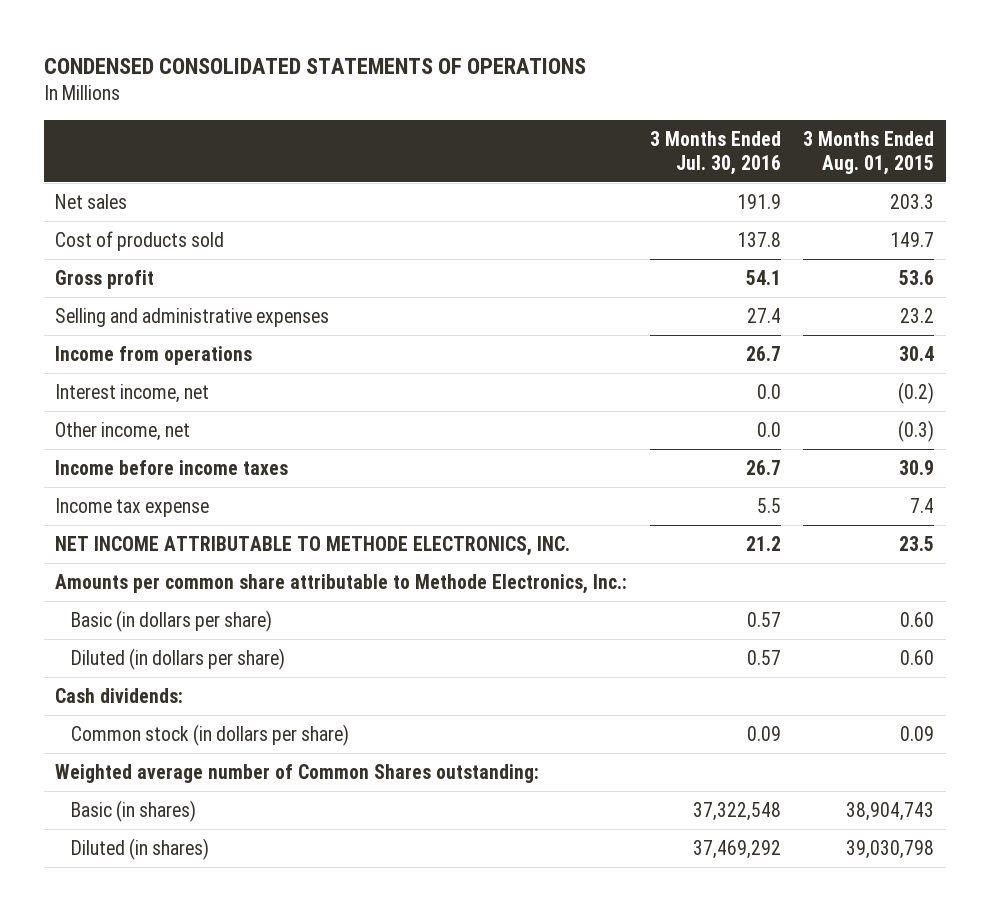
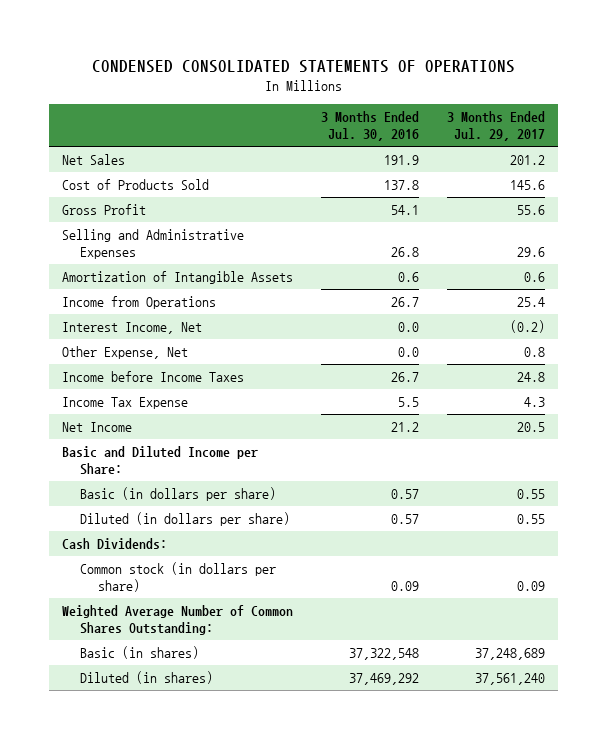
[803,130,935,175] 3 Months Ended Aug. 01, 2015 -> none
none -> [446,111,545,142] 3 Months Ended Jul. 29, 2017
[55,193,128,209] Net sales -> [62,154,126,166] Net Sales
[55,230,225,251] Cost of products sold -> [62,179,210,191] Cost of Products Sold
[55,269,155,289] Gross profit -> [62,204,147,216] Gross Profit
[55,307,330,327] Selling and administrative expenses -> [62,229,245,260] Selling and Administrative Expenses
[746,307,781,323] 27.4 -> [391,247,420,258] 26.8
none -> [62,271,294,285] Amortization of Intangible Assets
[55,345,253,365] Income from operations -> [62,296,217,310] Income from Operations
[55,383,210,403] Interest income, net -> [62,322,203,335] Interest Income, Net
[55,421,191,441] Other income, net -> [62,346,189,360] Other Expense, Net
[55,459,289,475] Income before income taxes -> [62,371,245,383] Income before Income Taxes
[55,497,210,517] Income tax expense -> [62,397,189,410] Income Tax Expense
[55,535,571,556] NET INCOME ATTRIBUTABLE TO METHODE ELECTRONICS, INC. -> [62,422,133,433] Net Income
[55,573,628,594] Amounts per common share attributable to Methode Electronics, Inc.: -> [62,446,259,476] Basic and Diluted Income per Share:
[55,687,184,703] Cash dividends: -> [62,538,168,550] Cash Dividends:
[55,763,540,783] Weighted average number of Common Shares outstanding: -> [62,605,294,636] Weighted Average Number of Common Shares Outstanding:

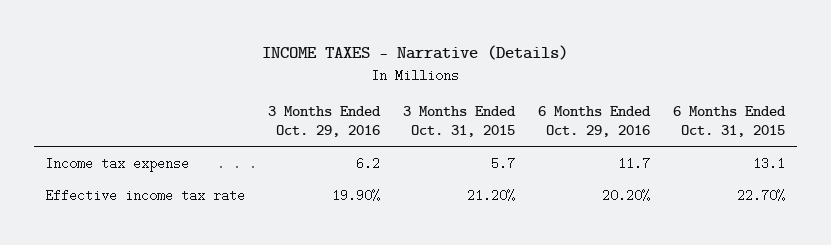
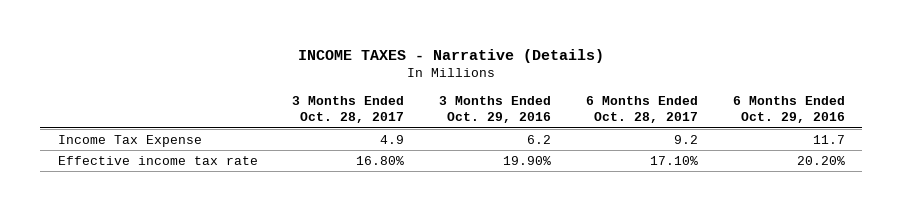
[403,106,517,138] 3 Months Ended Oct. 31, 2015 -> none
[673,106,787,138] 6 Months Ended Oct. 31, 2015 -> none
none -> [292,95,405,124] 3 Months Ended Oct. 28, 2017
none -> [586,95,699,124] 6 Months Ended Oct. 28, 2017
[45,156,190,172] Income tax expense -> [57,134,202,147] Income Tax Expense

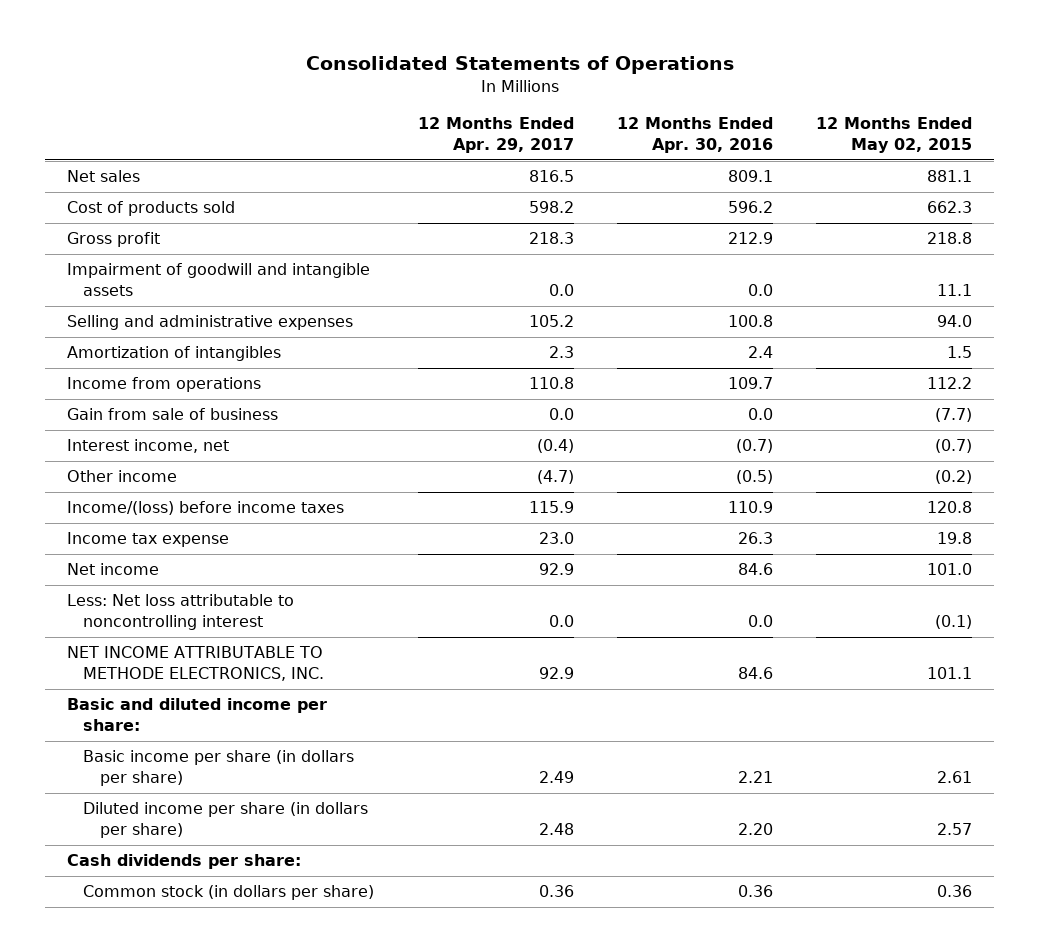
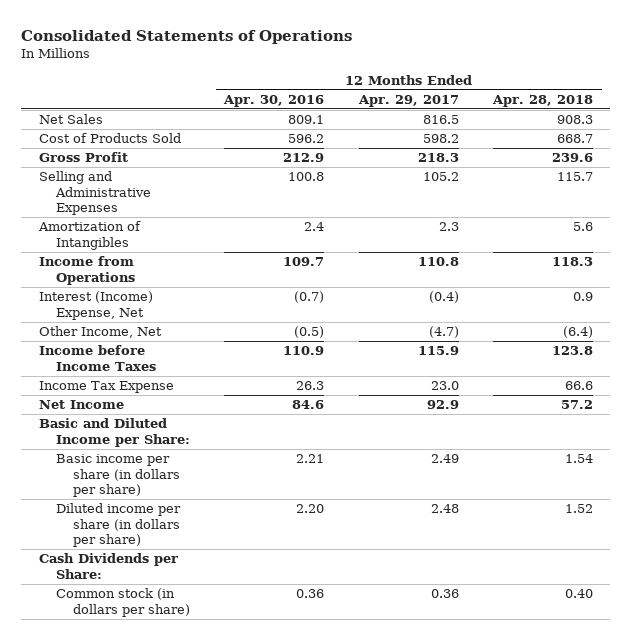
[816,117,973,154] 12 Months Ended May 02, 2015 -> none
none -> [492,94,594,107] Apr. 28, 2018
[66,263,370,297] Impairment of goodwill and intangible assets -> none
[66,408,278,421] Gain from sale of business -> none
[66,563,159,576] Net income -> none
[66,594,294,631] Less: Net loss attributable to noncontrolling interest -> none
[66,170,140,183] Net sales -> [38,114,103,125] Net Sales
[66,201,235,217] Cost of products sold -> [38,133,181,144] Cost of Products Sold
[66,232,160,248] Gross profit -> [38,152,128,163] Gross Profit
[66,315,353,331] Selling and administrative expenses -> [38,171,151,216] Selling and Administrative Expenses
[66,346,281,362] Amortization of intangibles -> [37,221,141,250] Amortization of Intangibles
[66,377,261,393] Income from operations -> [38,256,135,285] Income from Operations
[66,439,229,454] Interest income, net -> [38,291,153,320] Interest (Income) Expense, Net
[66,470,177,483] Other income -> [38,326,162,339] Other Income, Net
[66,501,344,516] Income/(loss) before income taxes -> [38,345,156,371] Income before Income Taxes
[66,532,229,548] Income tax expense -> [38,381,174,394] Income Tax Expense
[66,646,325,682] NET INCOME ATTRIBUTABLE TO METHODE ELECTRONICS, INC. -> [38,400,124,410] Net Income
[66,698,327,732] Basic and diluted income per share: -> [38,418,190,447] Basic and Diluted Income per Share:
[66,854,301,870] Cash dividends per share: -> [38,553,178,579] Cash Dividends per Share:

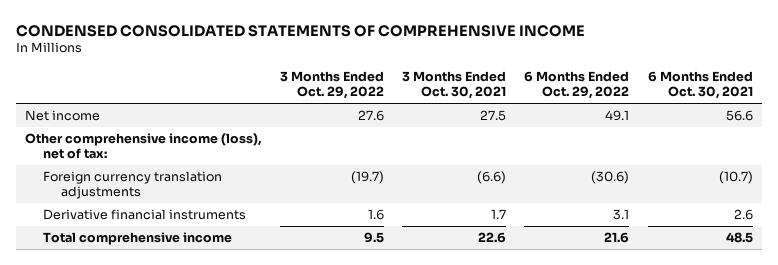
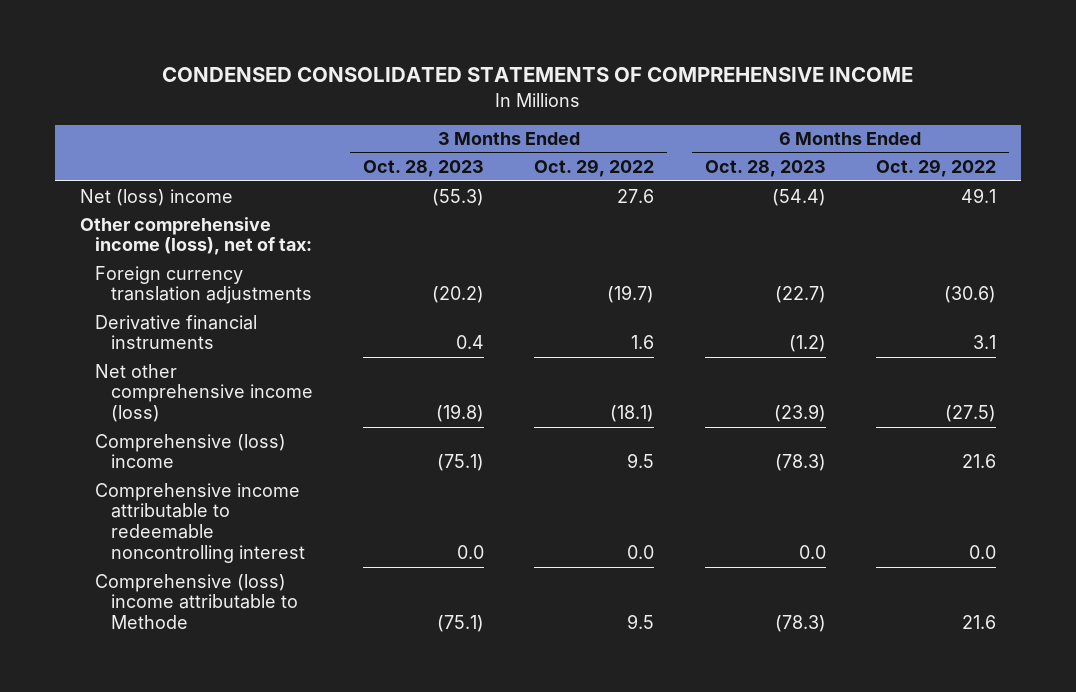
[402,70,507,100] 3 Months Ended Oct. 30, 2021 -> none
[647,70,753,100] 6 Months Ended Oct. 30, 2021 -> none
none -> [362,160,484,178] Oct. 28, 2023
none -> [704,160,826,178] Oct. 28, 2023
[25,110,101,122] Net income -> [79,188,233,206] Net (loss) income
none -> [95,363,313,423] Net other comprehensive income (loss)
none -> [95,433,287,469] Comprehensive (loss) income
none -> [95,482,305,564] Comprehensive income attributable to redeemable noncontrolling interest
[42,232,232,246] Total comprehensive income -> [95,573,298,630] Comprehensive (loss) income attributable to Methode

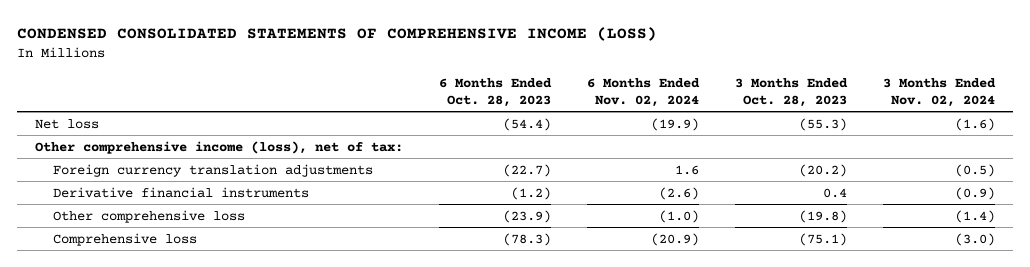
[162,67,914,83] CONDENSED CONSOLIDATED STATEMENTS OF COMPREHENSIVE INCOME -> [16,27,657,42] CONDENSED CONSOLIDATED STATEMENTS OF COMPREHENSIVE INCOME (LOSS)
[534,159,655,178] Oct. 29, 2022 -> none
[876,159,997,178] Oct. 29, 2022 -> none
none -> [587,78,701,107] 6 Months Ended Nov. 02, 2024
none -> [883,78,997,107] 3 Months Ended Nov. 02, 2024
[79,188,233,206] Net (loss) income -> [34,118,99,129] Net loss
[95,482,305,564] Comprehensive income attributable to redeemable noncontrolling interest -> none
[95,573,298,630] Comprehensive (loss) income attributable to Methode -> none
[95,363,313,423] Net other comprehensive income (loss) -> [52,209,245,223] Other comprehensive loss
[95,433,287,469] Comprehensive (loss) income -> [52,232,197,246] Comprehensive loss

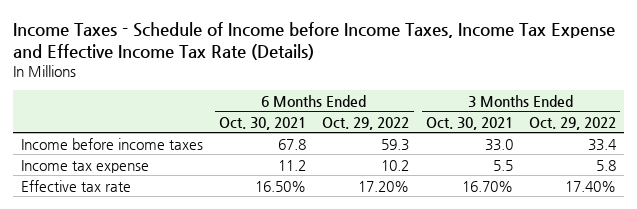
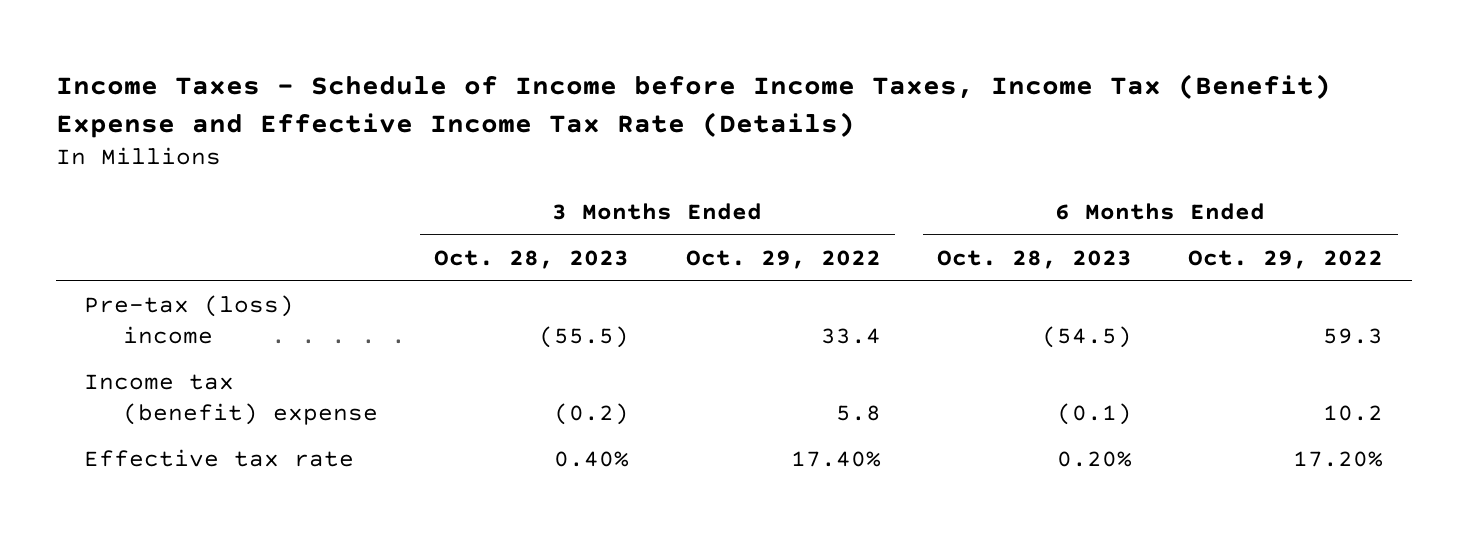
[12,21,615,60] Income Taxes - Schedule of Income before Income Taxes, Income Tax Expense and Effective Income Tax Rate (Details) -> [55,73,1331,138] Income Taxes - Schedule of Income before Income Taxes, Income Tax (Benefit) Expense and Effective Income Tax Rate (Details)
[219,116,307,130] Oct. 30, 2021 -> none
[425,116,513,130] Oct. 30, 2021 -> none
none -> [434,249,630,269] Oct. 28, 2023
none -> [936,249,1132,269] Oct. 28, 2023
[21,137,204,150] Income before income taxes -> [84,295,295,345] Pre-tax (loss) income
[21,159,150,173] Income tax expense -> [84,374,378,426] Income tax (benefit) expense

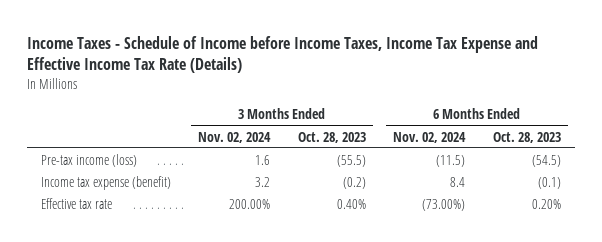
[55,73,1331,138] Income Taxes - Schedule of Income before Income Taxes, Income Tax (Benefit) Expense and Effective Income Tax Rate (Details) -> [26,35,538,74] Income Taxes - Schedule of Income before Income Taxes, Income Tax Expense and Effective Income Tax Rate (Details)
[685,249,881,269] Oct. 29, 2022 -> none
[1188,249,1384,269] Oct. 29, 2022 -> none
none -> [198,131,272,143] Nov. 02, 2024
none -> [393,131,467,143] Nov. 02, 2024
[84,295,295,345] Pre-tax (loss) income -> [40,154,137,168] Pre-tax income (loss)
[84,374,378,426] Income tax (benefit) expense -> [40,176,171,191] Income tax expense (benefit)

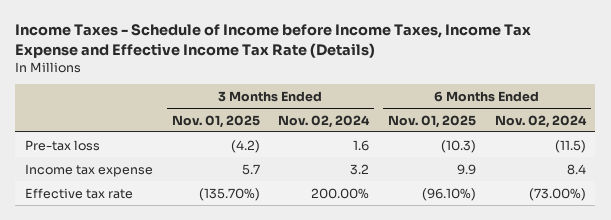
[297,131,366,143] Oct. 28, 2023 -> none
[492,131,561,143] Oct. 28, 2023 -> none
none -> [171,114,260,128] Nov. 01, 2025
none -> [388,114,477,128] Nov. 01, 2025
[40,154,137,168] Pre-tax income (loss) -> [24,139,100,151] Pre-tax loss
[40,176,171,191] Income tax expense (benefit) -> [24,163,153,177] Income tax expense

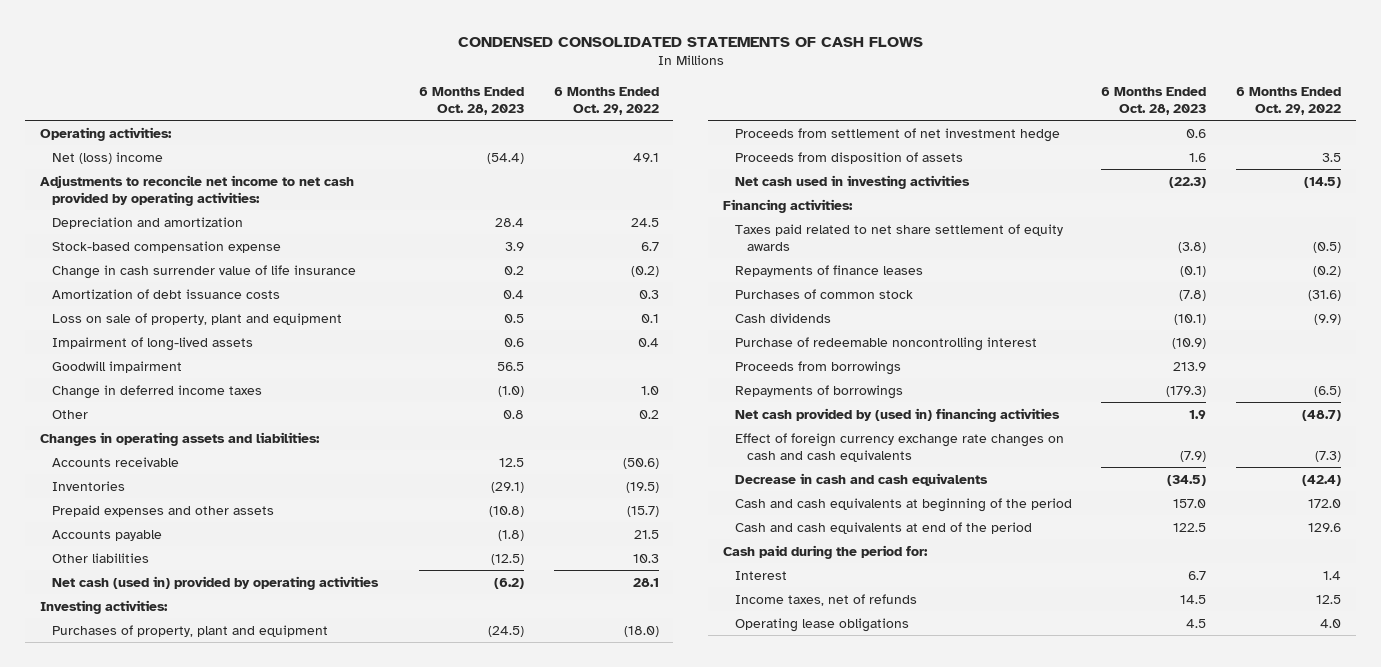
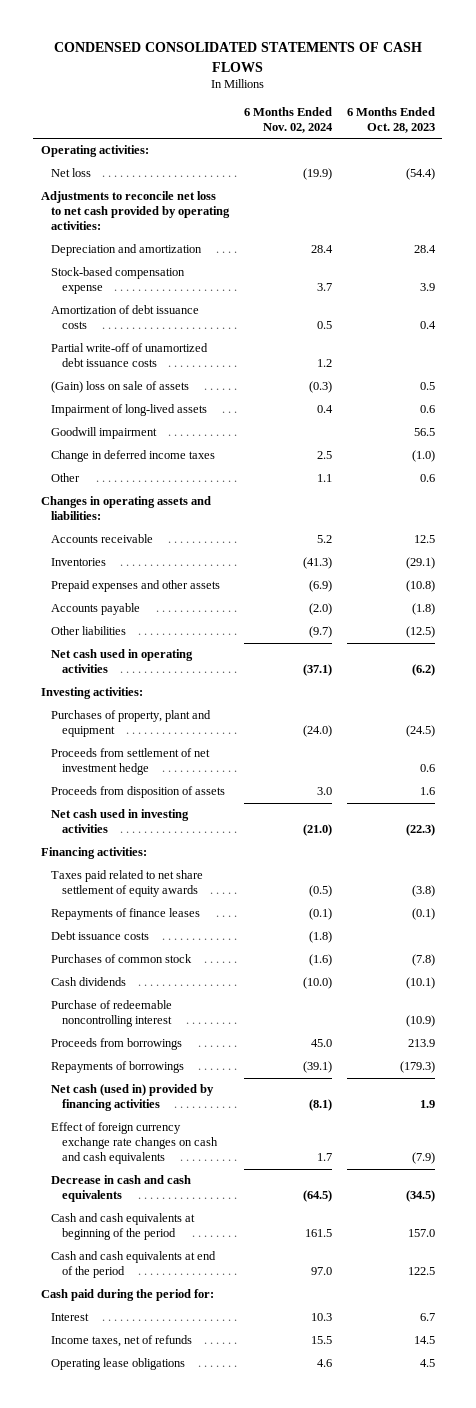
[553,86,659,116] 6 Months Ended Oct. 29, 2022 -> none
none -> [244,106,334,133] 6 Months Ended Nov. 02, 2024
[52,151,164,164] Net (loss) income -> [51,168,92,178] Net loss
[40,174,355,206] Adjustments to reconcile net income to net cash provided by operating activities: -> [40,191,231,231] Adjustments to reconcile net loss to net cash provided by operating activities:
[52,264,357,279] Change in cash surrender value of life insurance -> none
none -> [51,343,209,368] Partial write-off of unamortized debt issuance costs
[52,312,343,325] Loss on sale of property, plant and equipment -> [51,381,190,394] (Gain) loss on sale of assets
[502,409,524,419] 0.8 -> [419,474,435,483] 0.6
[52,575,380,590] Net cash (used in) provided by operating activities -> [51,649,194,674] Net cash used in operating activities
none -> [51,931,150,941] Debt issuance costs
[734,407,1060,422] Net cash provided by (used in) financing activities -> [51,1084,215,1112] Net cash (used in) provided by financing activities

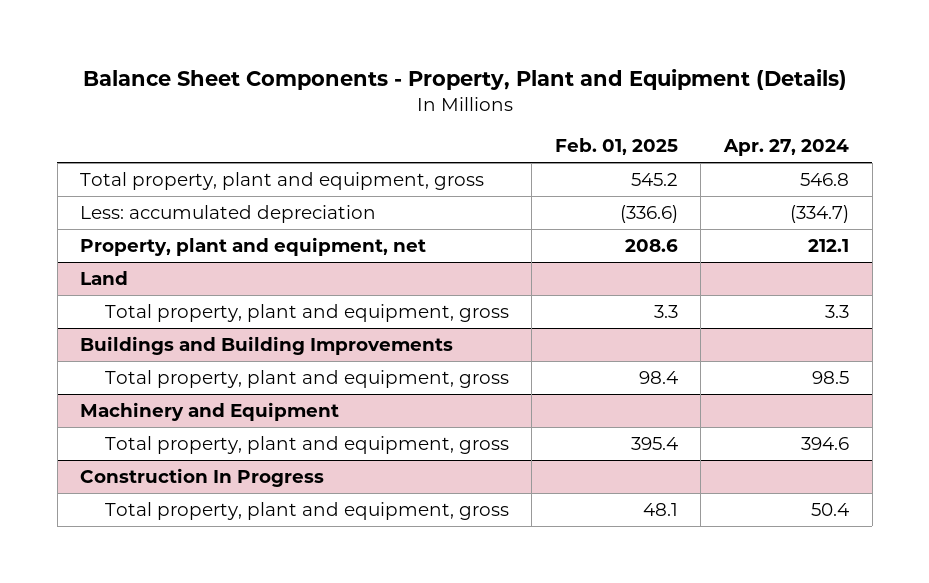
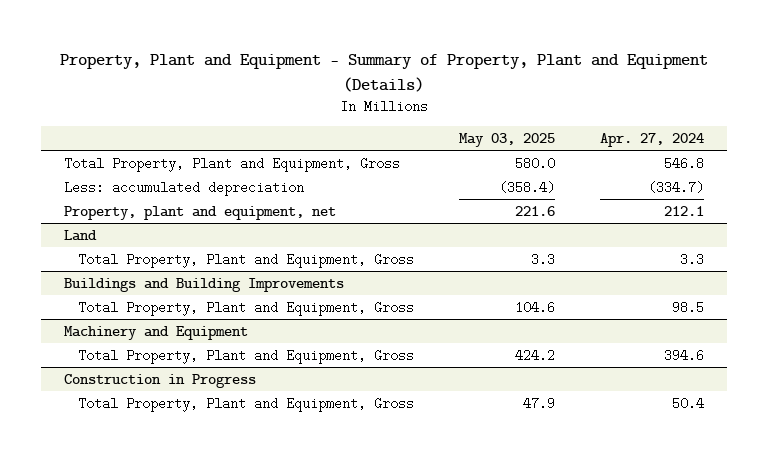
[82,68,847,90] Balance Sheet Components - Property, Plant and Equipment (Details) -> [60,54,709,92] Property, Plant and Equipment - Summary of Property, Plant and Equipment (Details)
[554,138,678,156] Feb. 01, 2025 -> none
none -> [459,132,556,147] May 03, 2025
[80,172,485,191] Total property, plant and equipment, gross -> [63,156,400,172] Total Property, Plant and Equipment, Gross
[104,304,509,323] Total property, plant and equipment, gross -> [77,252,414,268] Total Property, Plant and Equipment, Gross
[104,370,509,389] Total property, plant and equipment, gross -> [77,300,414,316] Total Property, Plant and Equipment, Gross
[104,436,509,455] Total property, plant and equipment, gross -> [77,348,414,364] Total Property, Plant and Equipment, Gross
[80,468,325,488] Construction In Progress -> [63,373,256,388] Construction in Progress
[104,502,509,521] Total property, plant and equipment, gross -> [77,396,414,412] Total Property, Plant and Equipment, Gross

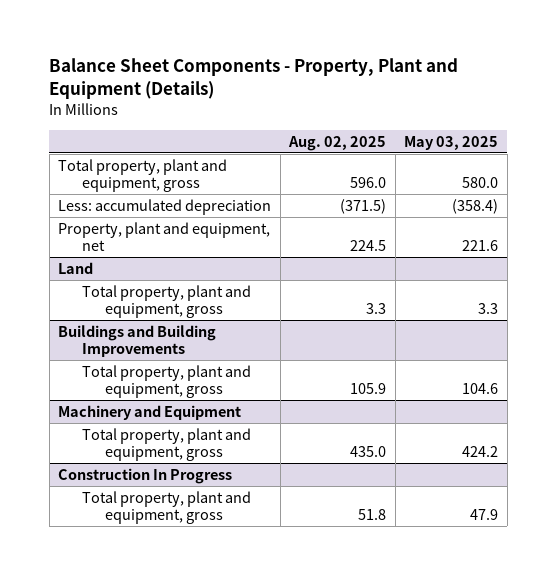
[60,54,709,92] Property, Plant and Equipment - Summary of Property, Plant and Equipment (Details) -> [49,58,459,100] Balance Sheet Components - Property, Plant and Equipment (Details)
[600,132,705,147] Apr. 27, 2024 -> none
none -> [288,135,387,151] Aug. 02, 2025
[63,156,400,172] Total Property, Plant and Equipment, Gross -> [58,158,228,192] Total property, plant and equipment, gross
[77,252,414,268] Total Property, Plant and Equipment, Gross -> [81,284,251,318] Total property, plant and equipment, gross
[77,300,414,316] Total Property, Plant and Equipment, Gross -> [81,364,251,398] Total property, plant and equipment, gross
[77,348,414,364] Total Property, Plant and Equipment, Gross -> [81,427,251,461] Total property, plant and equipment, gross
[63,373,256,388] Construction in Progress -> [58,467,233,484] Construction In Progress
[77,396,414,412] Total Property, Plant and Equipment, Gross -> [81,490,251,524] Total property, plant and equipment, gross

